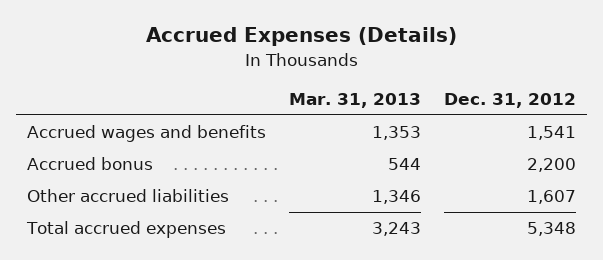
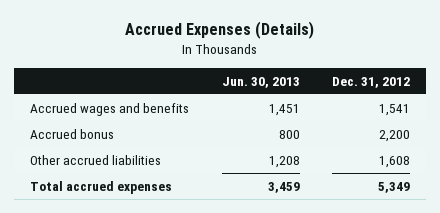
[289,92,422,108] Mar. 31, 2013 -> none
none -> [221,76,300,88] Jun. 30, 2013
[526,190,576,205] 1,607 -> [378,155,410,168] 1,608
[526,222,576,237] 5,348 -> [377,181,410,193] 5,349

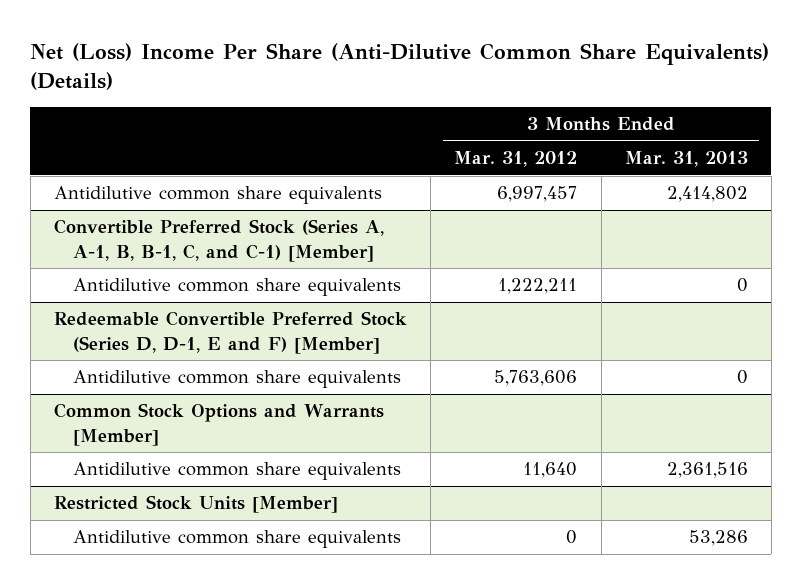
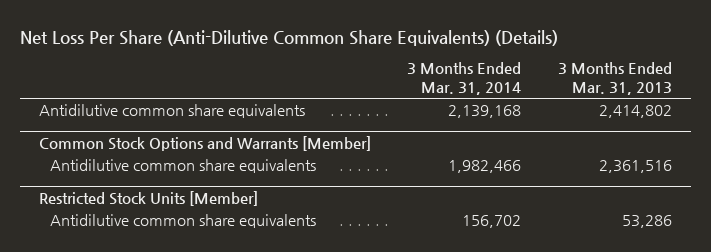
[30,43,770,91] Net (Loss) Income Per Share (Anti-Dilutive Common Share Equivalents) (Details) -> [20,29,559,46] Net Loss Per Share (Anti-Dilutive Common Share Equivalents) (Details)
[454,151,578,168] Mar. 31, 2012 -> none
none -> [407,62,522,95] 3 Months Ended Mar. 31, 2014
[54,219,385,262] Convertible Preferred Stock (Series A, A-1, B, B-1, C, and C-1) [Member] -> none
[72,278,401,297] Antidilutive common share equivalents -> none
[54,311,408,354] Redeemable Convertible Preferred Stock (Series D, D-1, E and F) [Member] -> none
[72,370,401,389] Antidilutive common share equivalents -> none

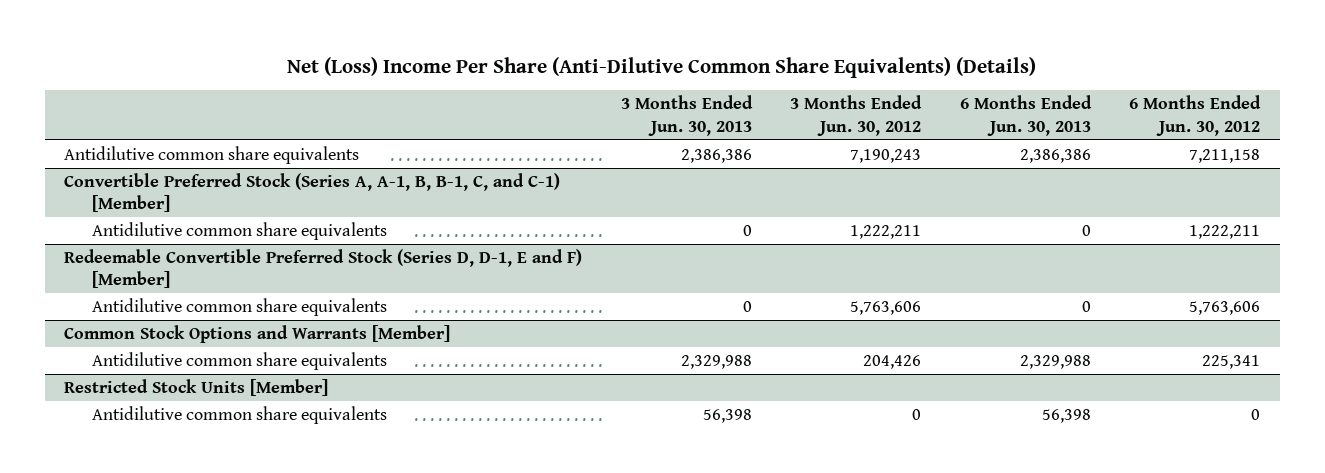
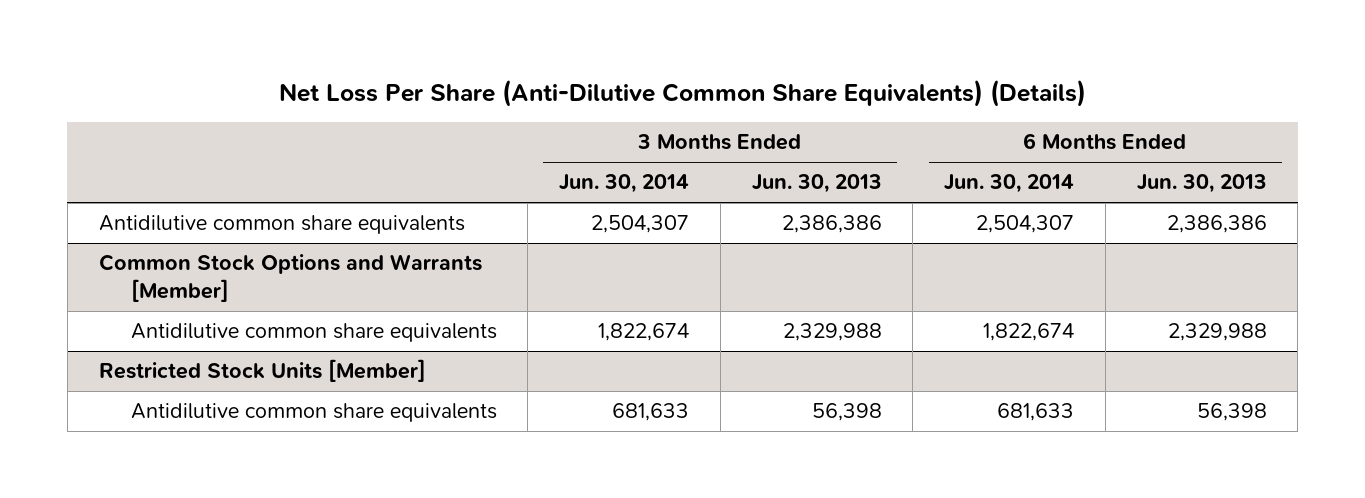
[287,56,1037,78] Net (Loss) Income Per Share (Anti-Dilutive Common Share Equivalents) (Details) -> [278,78,1086,107] Net Loss Per Share (Anti-Dilutive Common Share Equivalents) (Details)
[790,95,923,136] 3 Months Ended Jun. 30, 2012 -> none
[1129,95,1262,136] 6 Months Ended Jun. 30, 2012 -> none
none -> [559,174,690,194] Jun. 30, 2014
none -> [944,174,1075,194] Jun. 30, 2014
[64,172,561,213] Convertible Preferred Stock (Series A, A-1, B, B-1, C, and C-1) [Member] -> none
[92,221,388,240] Antidilutive common share equivalents -> none
[64,248,583,289] Redeemable Convertible Preferred Stock (Series D, D-1, E and F) [Member] -> none
[92,297,388,316] Antidilutive common share equivalents -> none

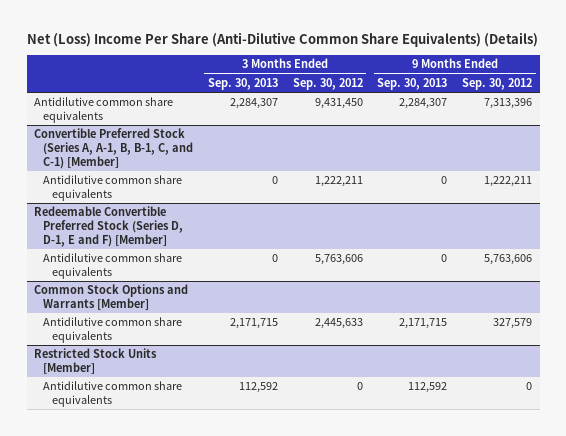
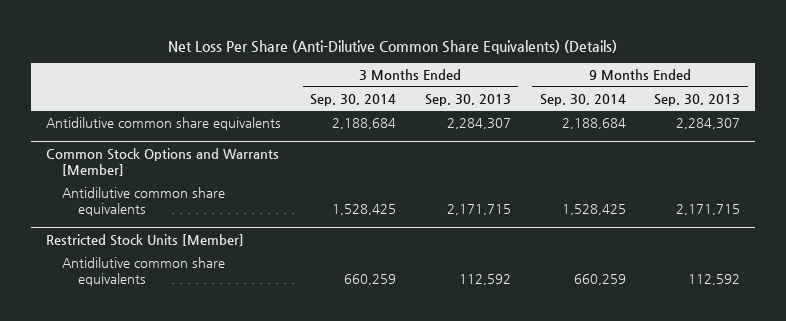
[26,31,538,47] Net (Loss) Income Per Share (Anti-Dilutive Common Share Equivalents) (Details) -> [168,39,618,54] Net Loss Per Share (Anti-Dilutive Common Share Equivalents) (Details)
[292,77,363,90] Sep. 30, 2012 -> none
[462,77,533,90] Sep. 30, 2012 -> none
none -> [309,93,396,106] Sep. 30, 2014
none -> [539,93,626,106] Sep. 30, 2014
[33,128,193,169] Convertible Preferred Stock (Series A, A-1, B, B-1, C, and C-1) [Member] -> none
[42,175,182,202] Antidilutive common share equivalents -> none
[33,206,183,247] Redeemable Convertible Preferred Stock (Series D, D-1, E and F) [Member] -> none
[42,253,182,280] Antidilutive common share equivalents -> none

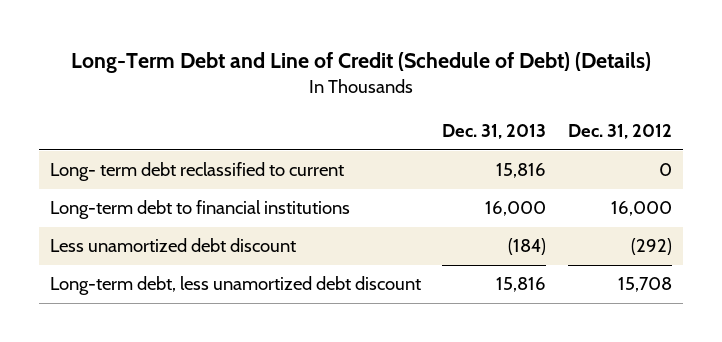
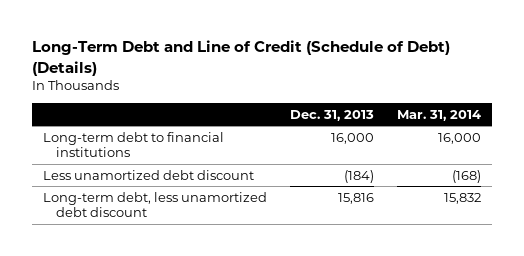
[567,124,672,140] Dec. 31, 2012 -> none
none -> [396,109,481,121] Mar. 31, 2014
[49,162,344,182] Long- term debt reclassified to current -> none

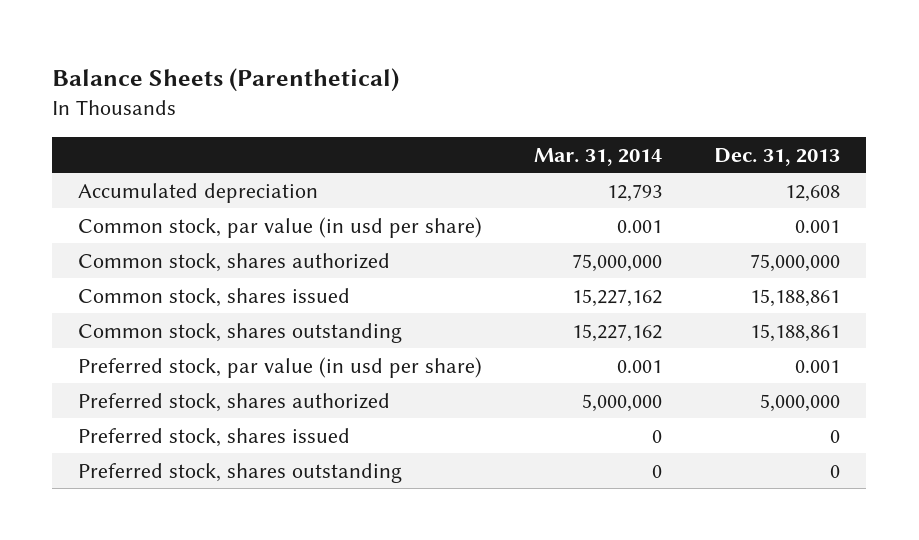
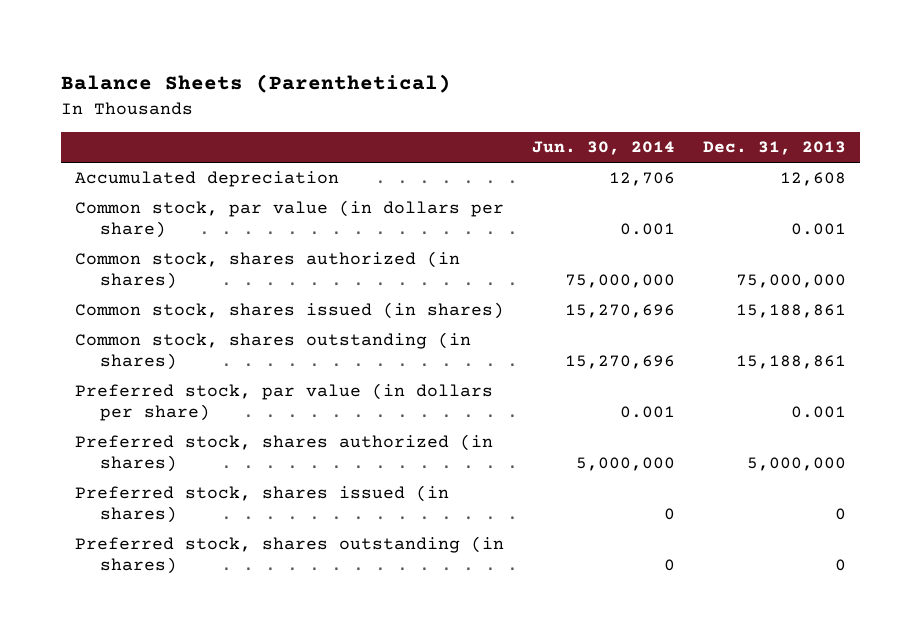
[534,147,663,166] Mar. 31, 2014 -> none
none -> [531,141,675,156] Jun. 30, 2014
[78,216,483,238] Common stock, par value (in usd per share) -> [75,200,505,239] Common stock, par value (in dollars per share)
[78,252,391,272] Common stock, shares authorized -> [75,251,461,290] Common stock, shares authorized (in shares)
[78,287,351,307] Common stock, shares issued -> [75,302,505,320] Common stock, shares issued (in shares)
[78,322,403,343] Common stock, shares outstanding -> [75,332,472,371] Common stock, shares outstanding (in shares)
[78,356,483,378] Preferred stock, par value (in usd per share) -> [75,383,494,422] Preferred stock, par value (in dollars per share)
[78,392,391,412] Preferred stock, shares authorized -> [75,434,494,473] Preferred stock, shares authorized (in shares)
[78,427,351,447] Preferred stock, shares issued -> [75,485,450,524] Preferred stock, shares issued (in shares)
[78,462,403,483] Preferred stock, shares outstanding -> [75,536,505,575] Preferred stock, shares outstanding (in shares)

